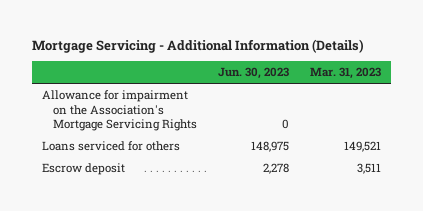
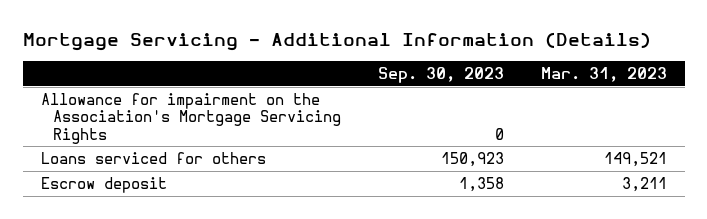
[217,67,289,80] Jun. 30, 2023 -> none
none -> [377,67,504,84] Sep. 30, 2023
[356,163,381,175] 3,511 -> [621,177,667,193] 3,211

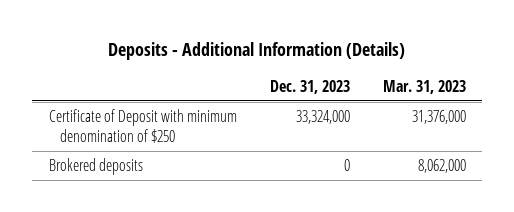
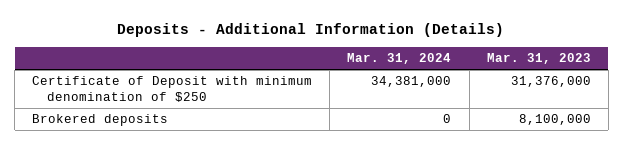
[269,79,350,94] Dec. 31, 2023 -> none
none -> [347,53,452,65] Mar. 31, 2024
[417,159,466,174] 8,062,000 -> [518,114,591,126] 8,100,000

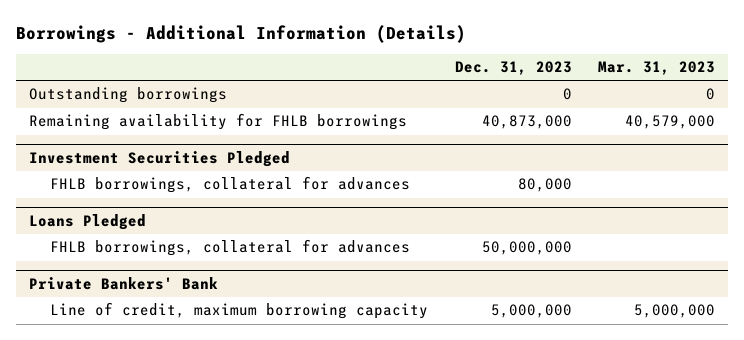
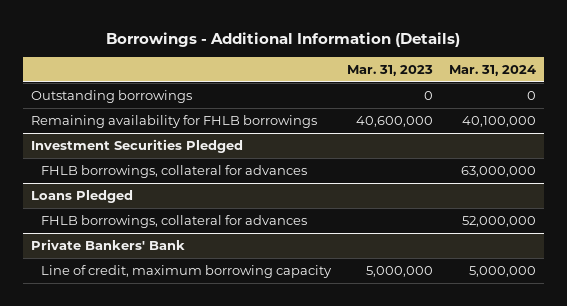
[454,61,572,76] Dec. 31, 2023 -> none
none -> [448,64,536,76] Mar. 31, 2024
[624,115,715,130] 40,579,000 -> [355,116,433,128] 40,600,000

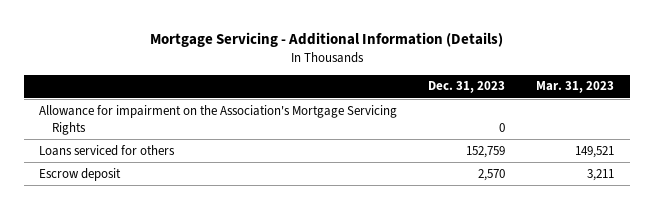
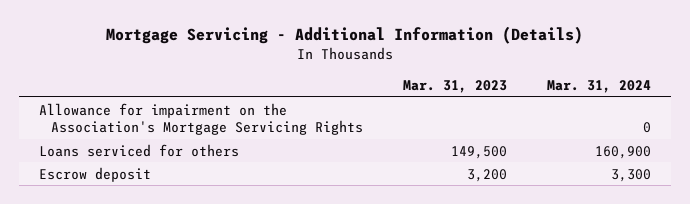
[428,81,506,94] Dec. 31, 2023 -> none
none -> [547,79,652,93] Mar. 31, 2024
[575,145,615,158] 149,521 -> [450,145,507,159] 149,500
[587,168,615,181] 3,211 -> [466,168,507,182] 3,200

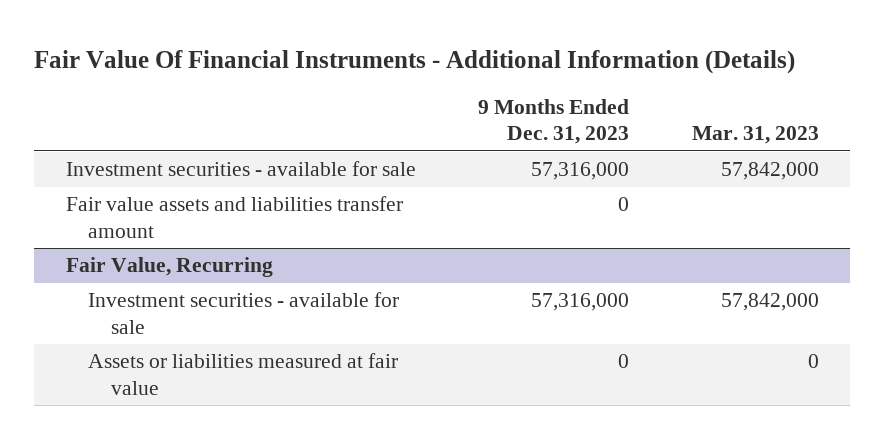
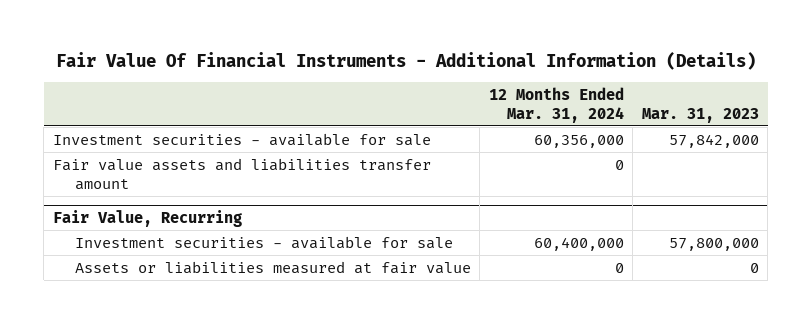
[478,98,630,145] 9 Months Ended Dec. 31, 2023 -> none
none -> [488,86,624,123] 12 Months Ended Mar. 31, 2024
[720,293,819,312] 57,842,000 -> [668,237,759,251] 57,800,000

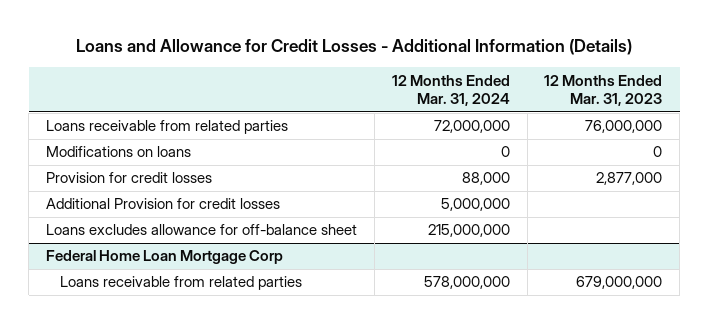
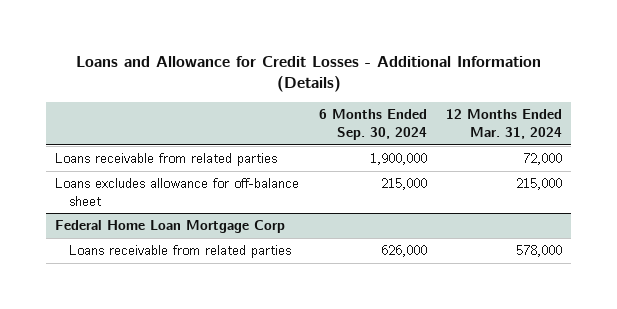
[544,74,663,107] 12 Months Ended Mar. 31, 2023 -> none
none -> [318,109,427,140] 6 Months Ended Sep. 30, 2024
[46,146,192,158] Modifications on loans -> none
[46,172,213,184] Provision for credit losses -> none
[46,198,281,210] Additional Provision for credit losses -> none
[433,120,510,134] 72,000,000 -> [522,153,562,166] 72,000
[427,224,510,238] 215,000,000 -> [515,178,562,191] 215,000
[423,276,510,290] 578,000,000 -> [515,245,562,258] 578,000

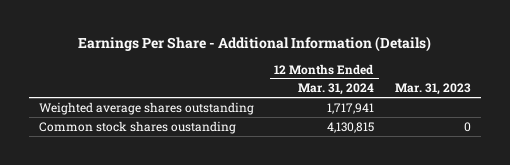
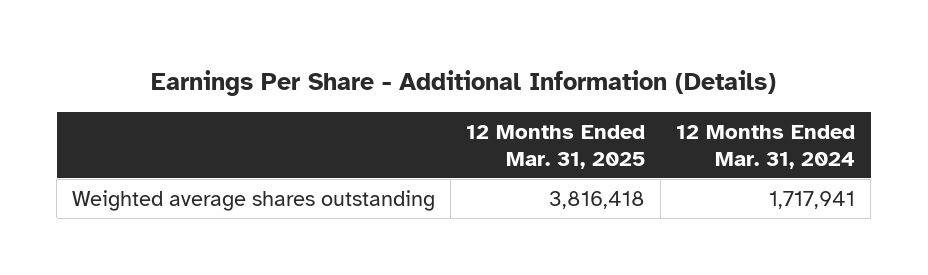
[394,83,471,96] Mar. 31, 2023 -> none
none -> [466,124,646,169] 12 Months Ended Mar. 31, 2025
[39,120,237,134] Common stock shares oustanding -> none

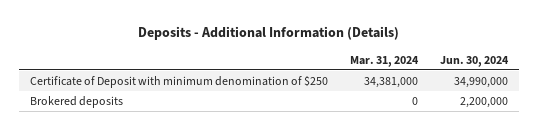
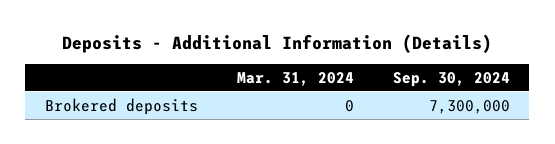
[439,55,509,67] Jun. 30, 2024 -> none
none -> [392,71,510,87] Sep. 30, 2024
[29,76,328,89] Certificate of Deposit with minimum denomination of $250 -> none

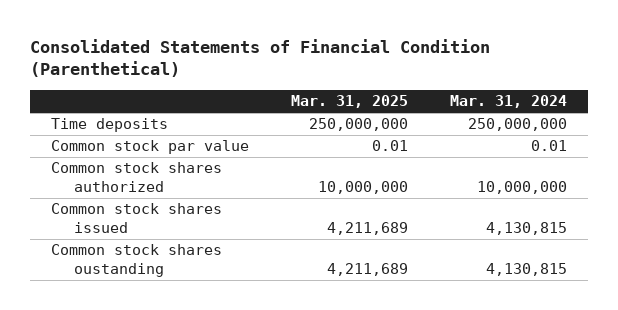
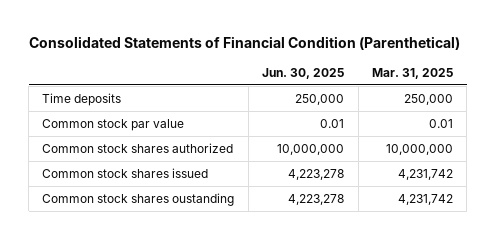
[450,95,568,109] Mar. 31, 2024 -> none
none -> [262,67,345,79] Jun. 30, 2025
[309,118,409,132] 250,000,000 -> [404,93,454,105] 250,000
[327,221,409,235] 4,211,689 -> [398,168,454,180] 4,231,742
[327,262,409,276] 4,211,689 -> [398,193,454,205] 4,231,742

